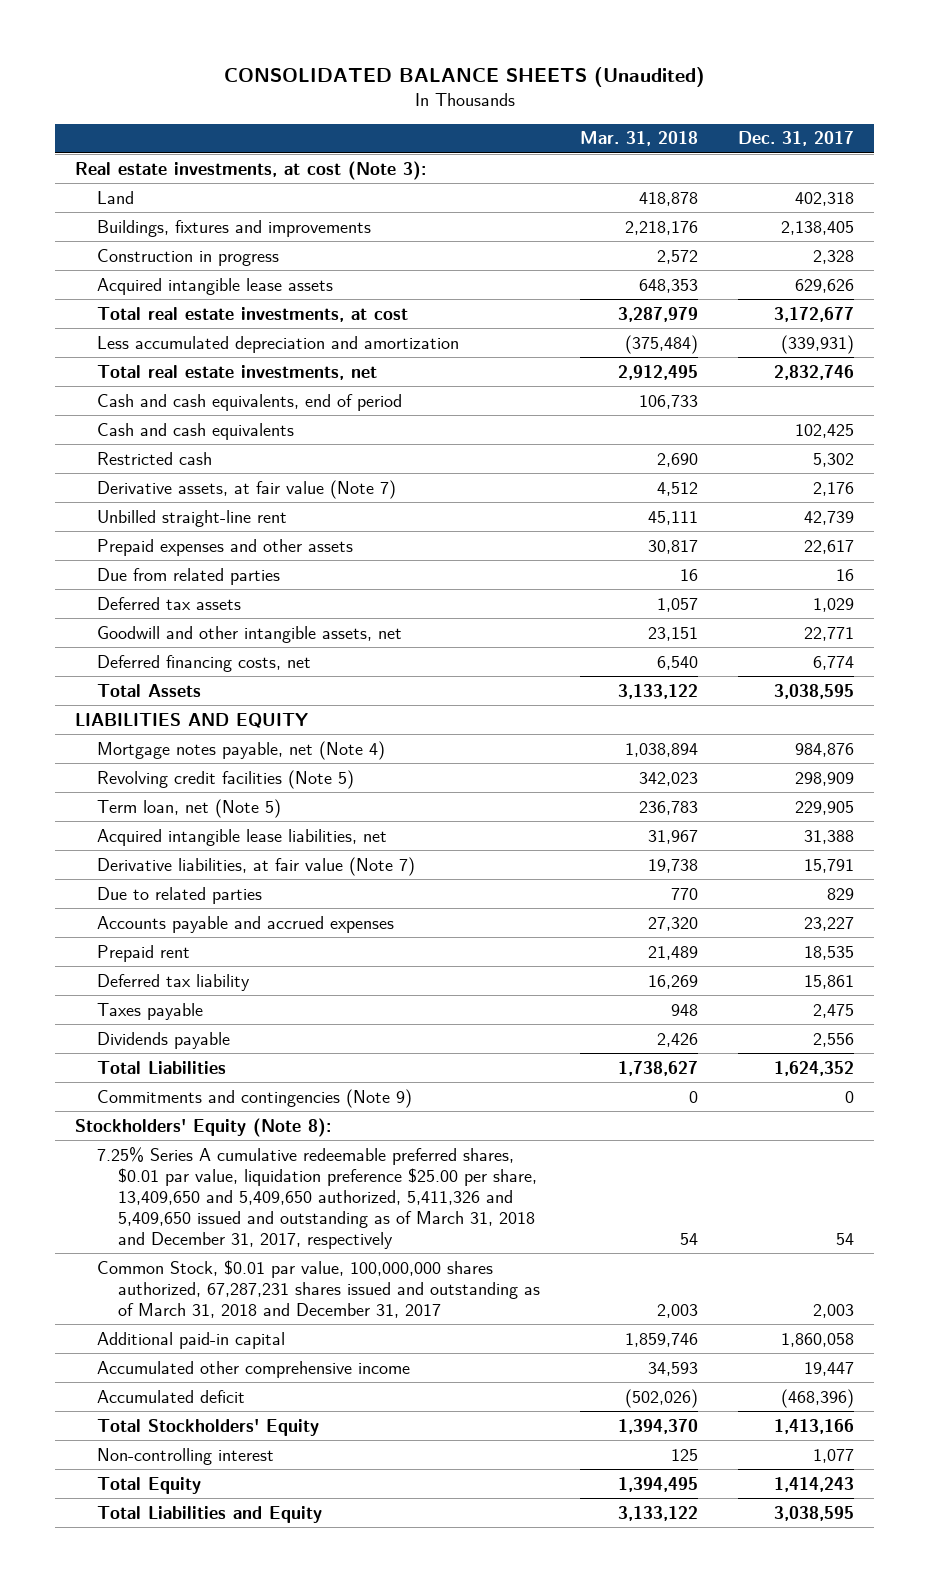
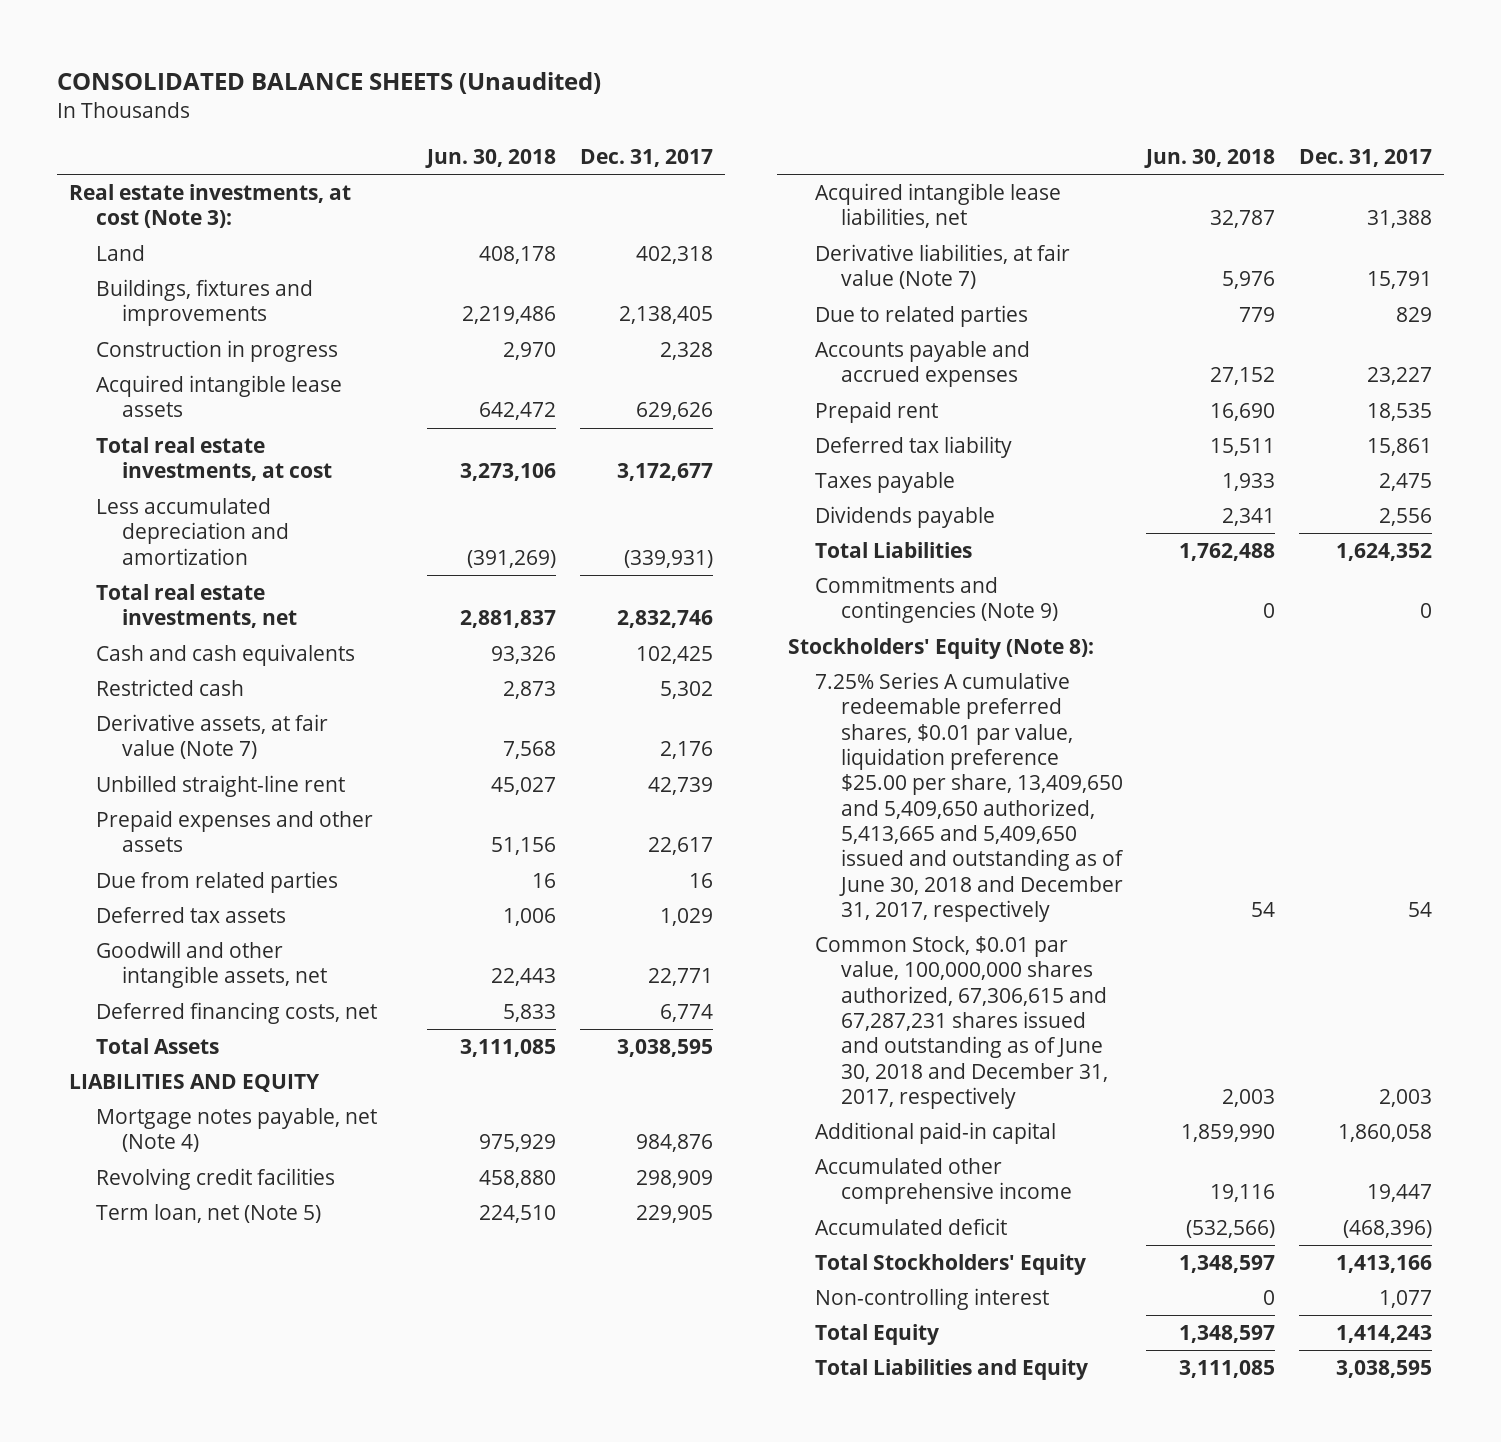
[580,131,699,147] Mar. 31, 2018 -> none
none -> [425,149,557,169] Jun. 30, 2018
[96,393,402,411] Cash and cash equivalents, end of period -> none
[96,769,354,789] Revolving credit facilities (Note 5) -> [95,1168,335,1191] Revolving credit facilities
[96,1146,538,1249] 7.25% Series A cumulative redeemable preferred shares, $0.01 par value, liquidation preference $25.00 per share, 13,409,650 and 5,409,650 authorized, 5,411,326 and 5,409,650 issued and outstanding as of March 31, 2018 and December 31, 2017, respectively -> [814,672,1125,923] 7.25% Series A cumulative redeemable preferred shares, $0.01 par value, liquidation preference $25.00 per share, 13,409,650 and 5,409,650 authorized, 5,413,665 and 5,409,650 issued and outstanding as of June 30, 2018 and December 31, 2017, respectively
[96,1259,541,1318] Common Stock, $0.01 par value, 100,000,000 shares authorized, 67,287,231 shares issued and outstanding as of March 31, 2018 and December 31, 2017 -> [814,936,1109,1110] Common Stock, $0.01 par value, 100,000,000 shares authorized, 67,306,615 and 67,287,231 shares issued and outstanding as of June 30, 2018 and December 31, 2017, respectively

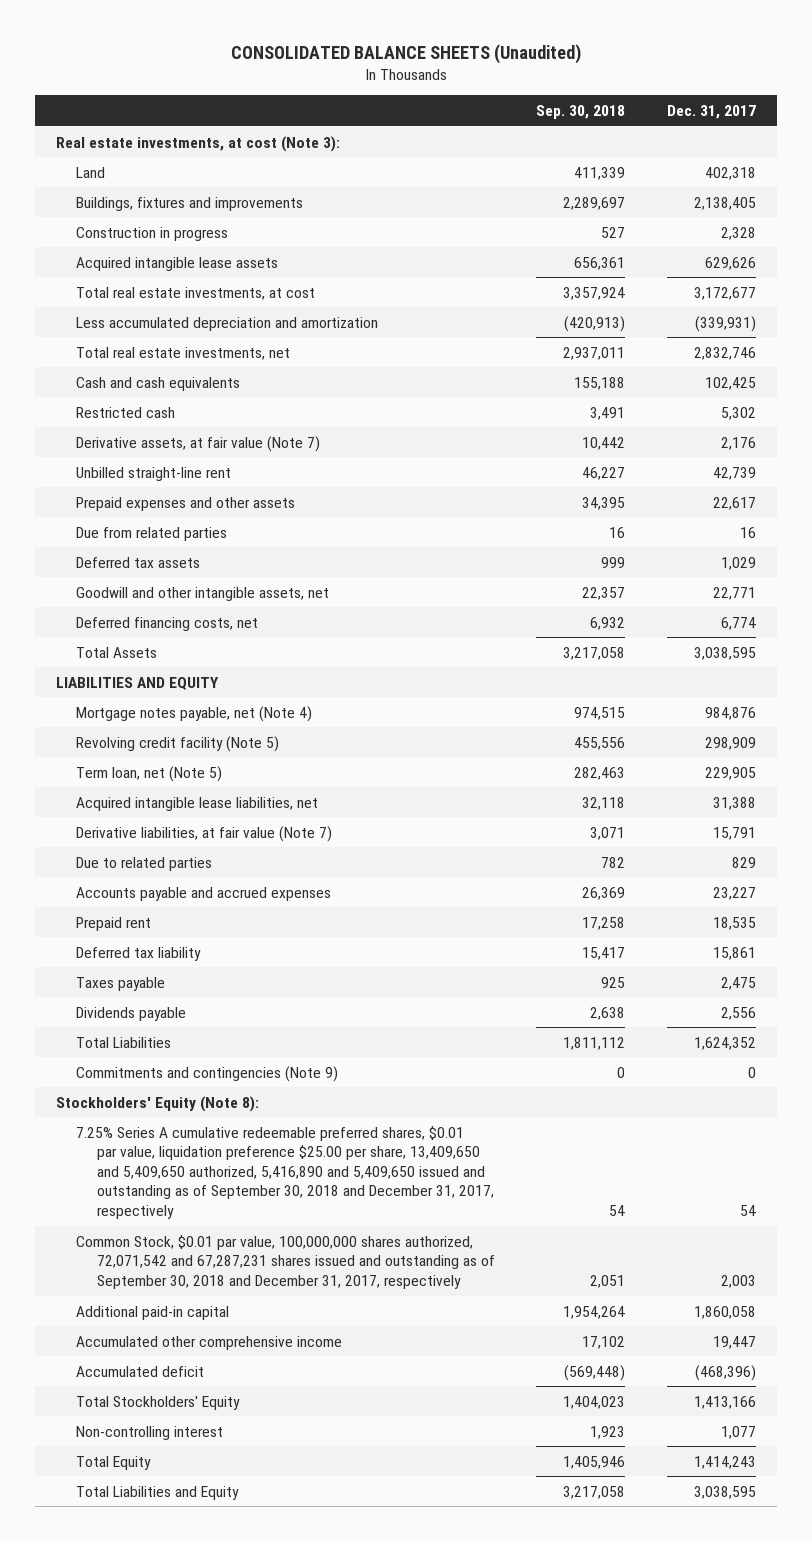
[425,149,557,169] Jun. 30, 2018 -> none
none -> [536,105,626,120] Sep. 30, 2018
[95,1168,335,1191] Revolving credit facilities -> [76,735,280,752] Revolving credit facility (Note 5)
[814,672,1125,923] 7.25% Series A cumulative redeemable preferred shares, $0.01 par value, liquidation preference $25.00 per share, 13,409,650 and 5,409,650 authorized, 5,413,665 and 5,409,650 issued and outstanding as of June 30, 2018 and December 31, 2017, respectively -> [76,1125,494,1219] 7.25% Series A cumulative redeemable preferred shares, $0.01 par value, liquidation preference $25.00 per share, 13,409,650 and 5,409,650 authorized, 5,416,890 and 5,409,650 issued and outstanding as of September 30, 2018 and December 31, 2017, respectively
[814,936,1109,1110] Common Stock, $0.01 par value, 100,000,000 shares authorized, 67,306,615 and 67,287,231 shares issued and outstanding as of June 30, 2018 and December 31, 2017, respectively -> [76,1234,495,1289] Common Stock, $0.01 par value, 100,000,000 shares authorized, 72,071,542 and 67,287,231 shares issued and outstanding as of September 30, 2018 and December 31, 2017, respectively

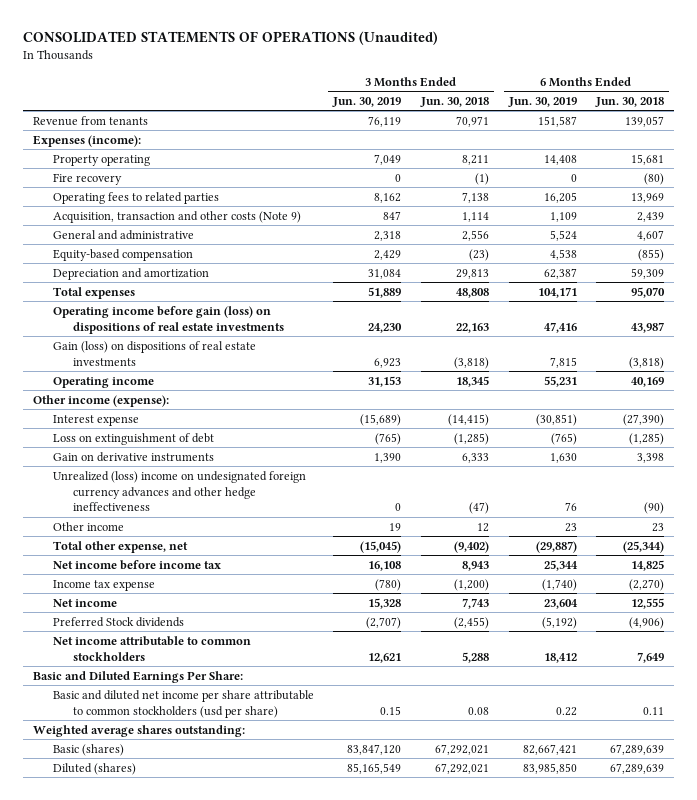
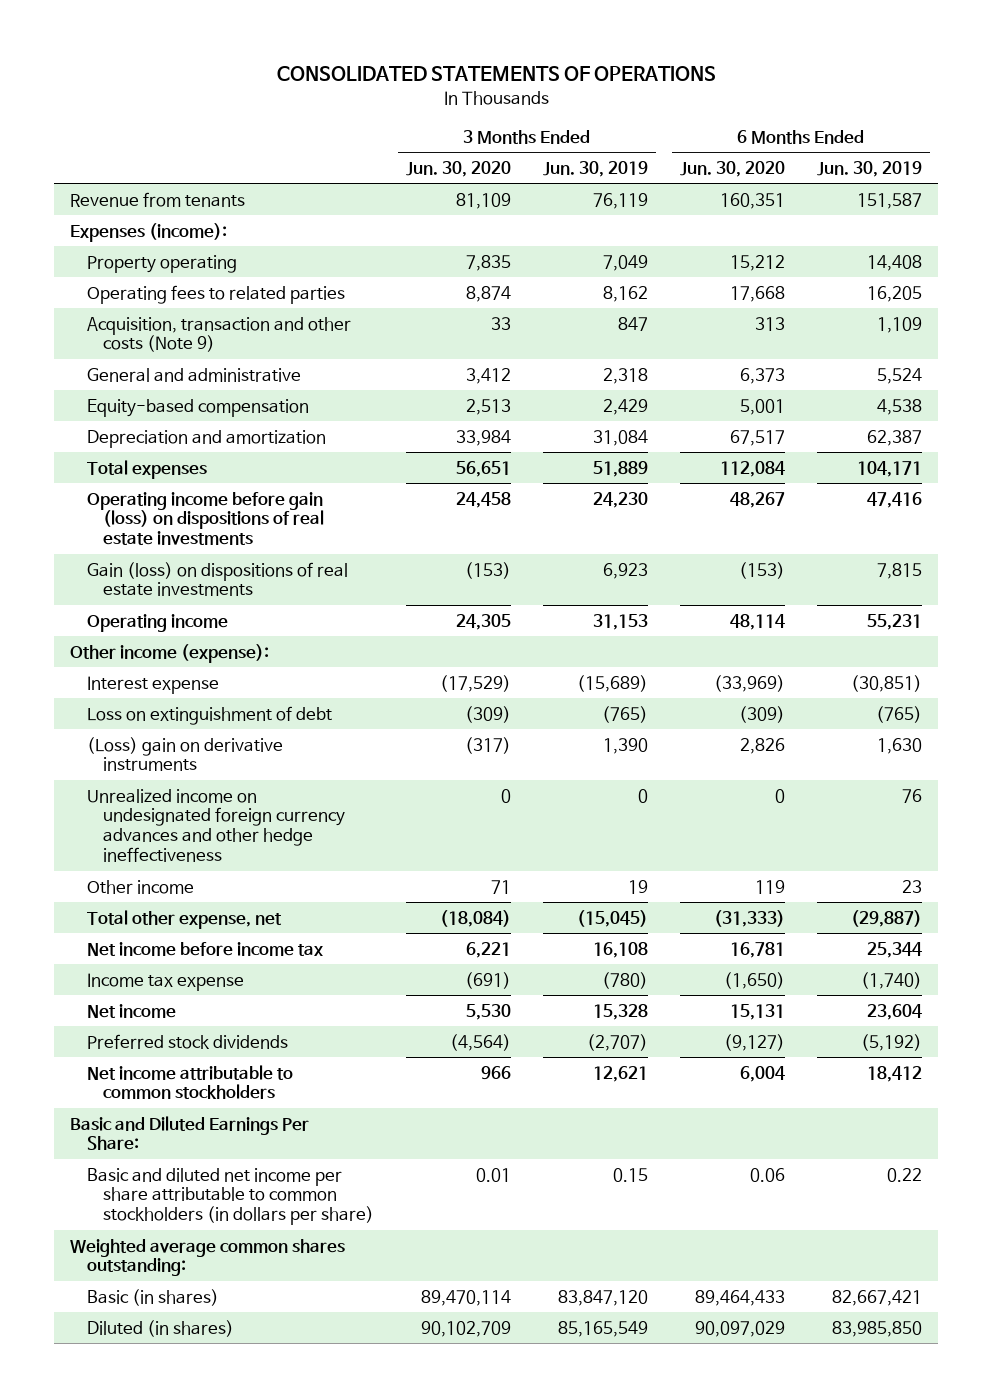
[22,31,438,46] CONSOLIDATED STATEMENTS OF OPERATIONS (Unaudited) -> [277,66,717,82] CONSOLIDATED STATEMENTS OF OPERATIONS
[419,96,489,107] Jun. 30, 2018 -> none
[595,96,665,107] Jun. 30, 2018 -> none
none -> [405,160,511,177] Jun. 30, 2020
none -> [679,160,785,177] Jun. 30, 2020
[52,172,122,185] Fire recovery -> none
[52,451,214,462] Gain on derivative instruments -> [86,736,283,772] (Loss) gain on derivative instruments
[52,470,306,512] Unrealized (loss) income on undesignated foreign currency advances and other hedge ineffectiveness -> [86,788,345,863] Unrealized income on undesignated foreign currency advances and other hedge ineffectiveness
[52,616,184,627] Preferred Stock dividends -> [86,1033,288,1049] Preferred stock dividends
[52,689,314,718] Basic and diluted net income per share attributable to common stockholders (usd per share) -> [86,1167,374,1226] Basic and diluted net income per share attributable to common stockholders (in dollars per share)
[32,724,245,737] Weighted average shares outstanding: -> [70,1238,346,1277] Weighted average common shares outstanding:
[52,743,124,756] Basic (shares) -> [86,1288,219,1306] Basic (in shares)
[52,762,136,775] Diluted (shares) -> [86,1319,234,1337] Diluted (in shares)

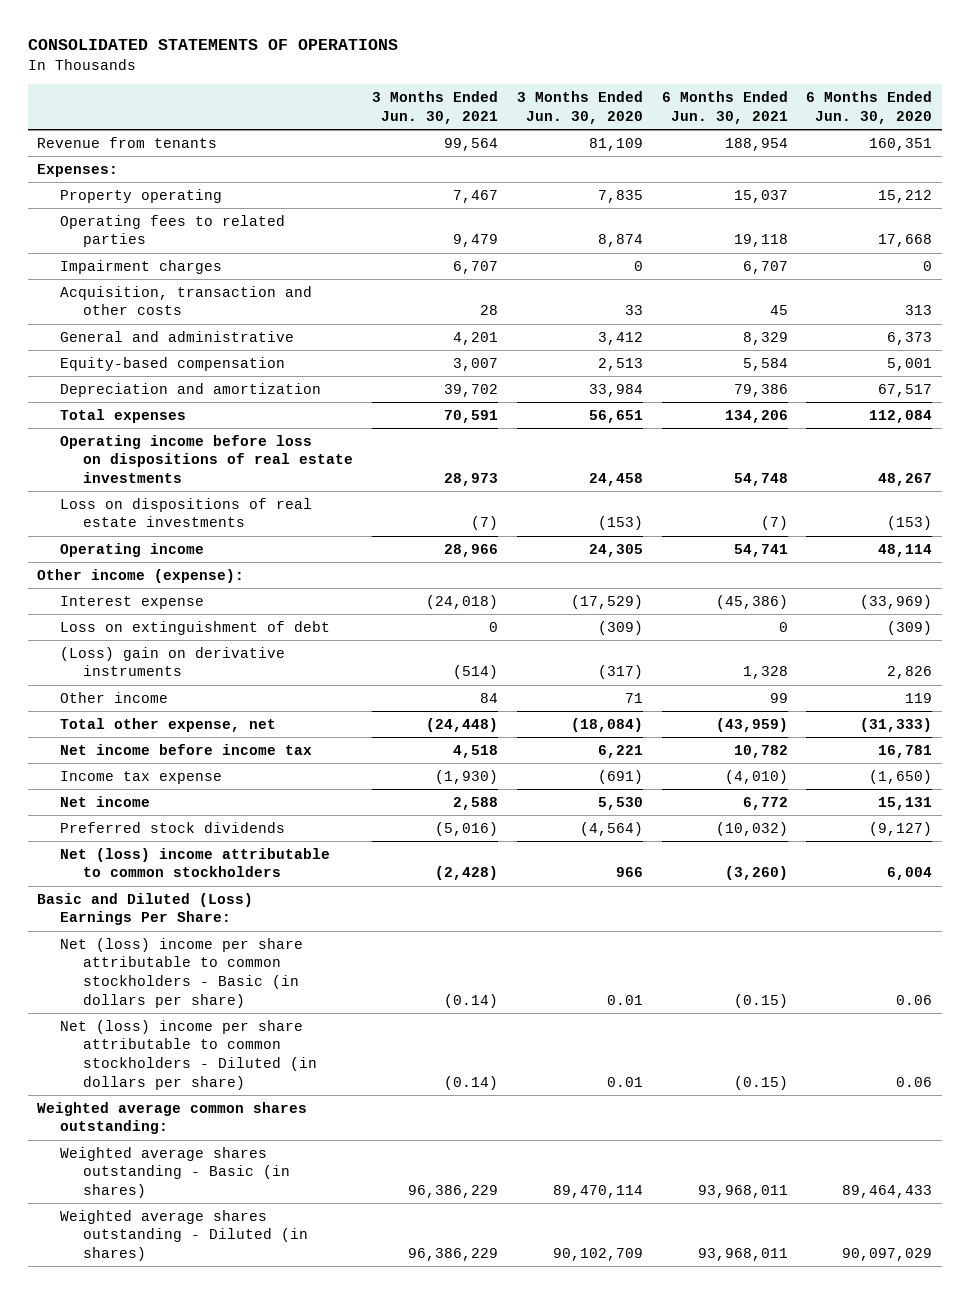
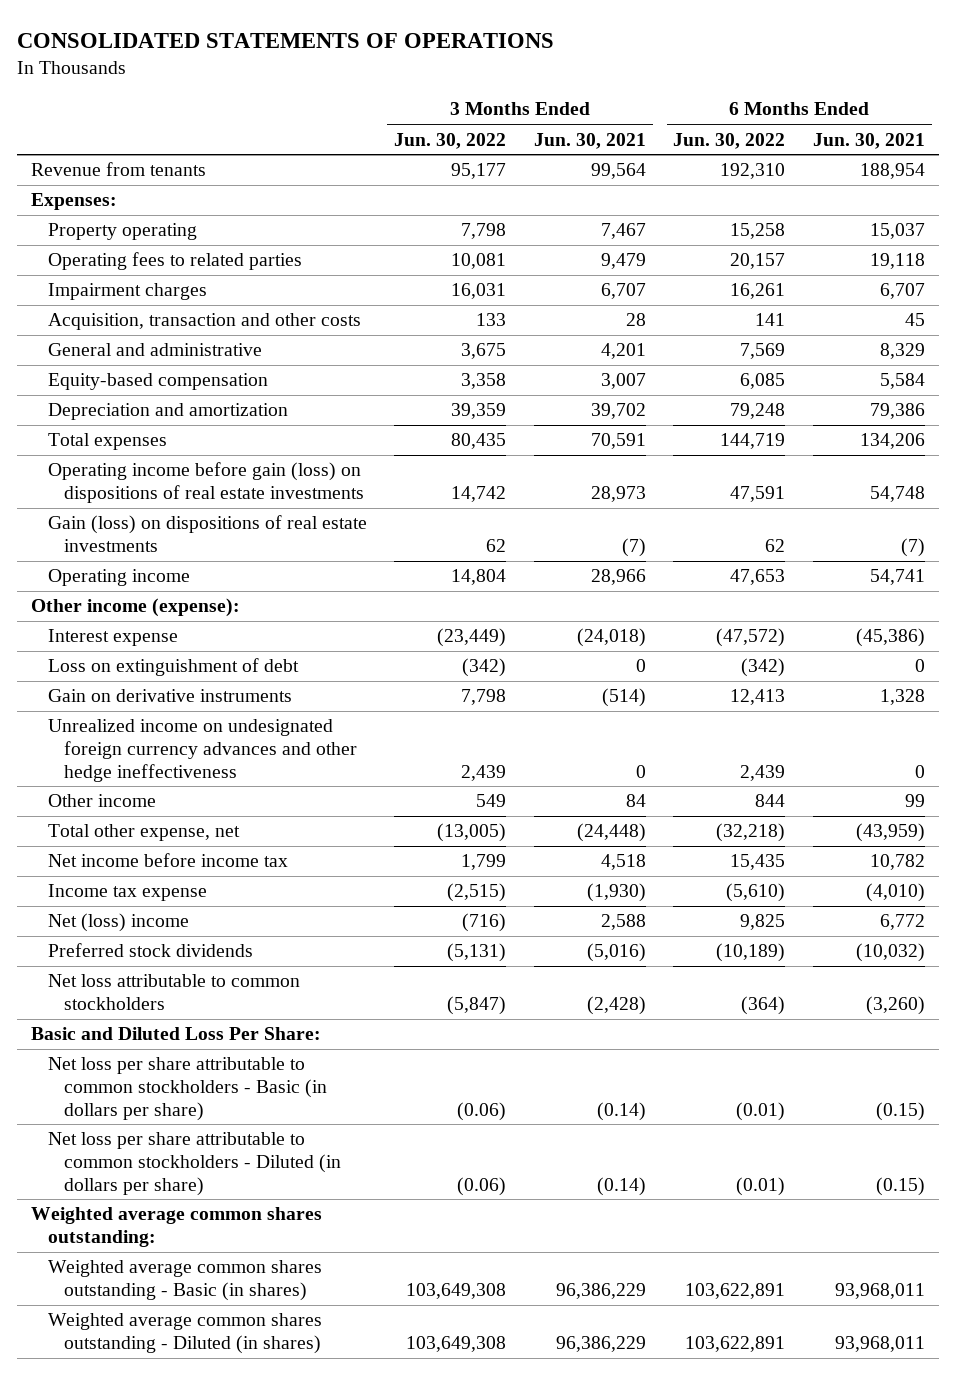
[516,91,643,124] 3 Months Ended Jun. 30, 2020 -> none
[806,91,933,124] 6 Months Ended Jun. 30, 2020 -> none
none -> [394,132,507,149] Jun. 30, 2022
none -> [673,132,786,149] Jun. 30, 2022
[60,434,354,484] Operating income before loss on dispositions of real estate investments -> [47,462,364,504] Operating income before gain (loss) on dispositions of real estate investments
[60,497,313,528] Loss on dispositions of real estate investments -> [47,515,367,553] Gain (loss) on dispositions of real estate investments
[60,646,286,677] (Loss) gain on derivative instruments -> [47,689,292,703] Gain on derivative instruments
none -> [47,719,357,782] Unrealized income on undesignated foreign currency advances and other hedge ineffectiveness
[60,795,151,807] Net income -> [47,913,189,933] Net (loss) income
[60,847,331,878] Net (loss) income attributable to common stockholders -> [47,974,300,1011] Net loss attributable to common stockholders
[37,892,254,926] Basic and Diluted (Loss) Earnings Per Share: -> [31,1027,322,1041] Basic and Diluted Loss Per Share:
[60,937,304,1008] Net (loss) income per share attributable to common stockholders - Basic (in dollars per share) -> [47,1057,327,1121] Net loss per share attributable to common stockholders - Basic (in dollars per share)
[60,1019,318,1090] Net (loss) income per share attributable to common stockholders - Diluted (in dollars per share) -> [47,1132,341,1196] Net loss per share attributable to common stockholders - Diluted (in dollars per share)
[60,1146,291,1199] Weighted average shares outstanding - Basic (in shares) -> [47,1260,322,1302] Weighted average common shares outstanding - Basic (in shares)
[60,1209,309,1262] Weighted average shares outstanding - Diluted (in shares) -> [47,1313,322,1355] Weighted average common shares outstanding - Diluted (in shares)

